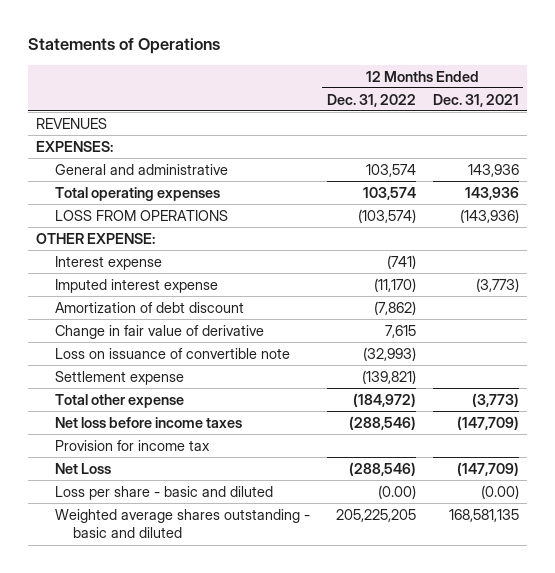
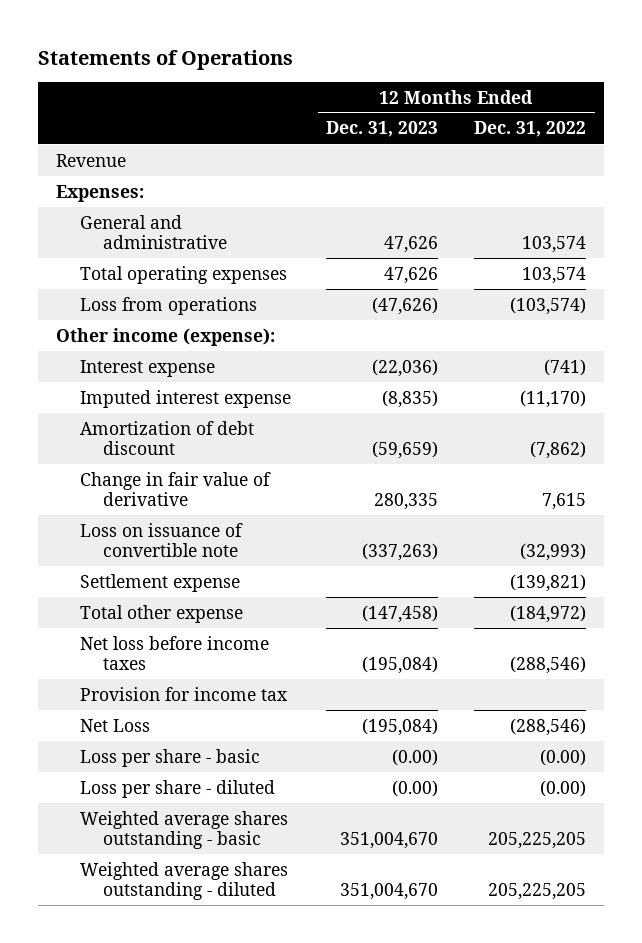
[432,93,519,107] Dec. 31, 2021 -> none
none -> [326,121,439,138] Dec. 31, 2023
[36,117,108,129] REVENUES -> [55,153,126,167] Revenue
[36,140,114,152] EXPENSES: -> [55,184,144,202] Expenses:
[54,209,228,221] LOSS FROM OPERATIONS -> [79,296,257,315] Loss from operations
[36,232,156,244] OTHER EXPENSE: -> [55,327,275,346] Other income (expense):
[54,485,273,500] Loss per share - basic and diluted -> [79,748,260,767] Loss per share - basic
none -> [79,779,275,798] Loss per share - diluted
[54,508,310,539] Weighted average shares outstanding - basic and diluted -> [79,810,288,850] Weighted average shares outstanding - basic
none -> [79,861,288,901] Weighted average shares outstanding - diluted

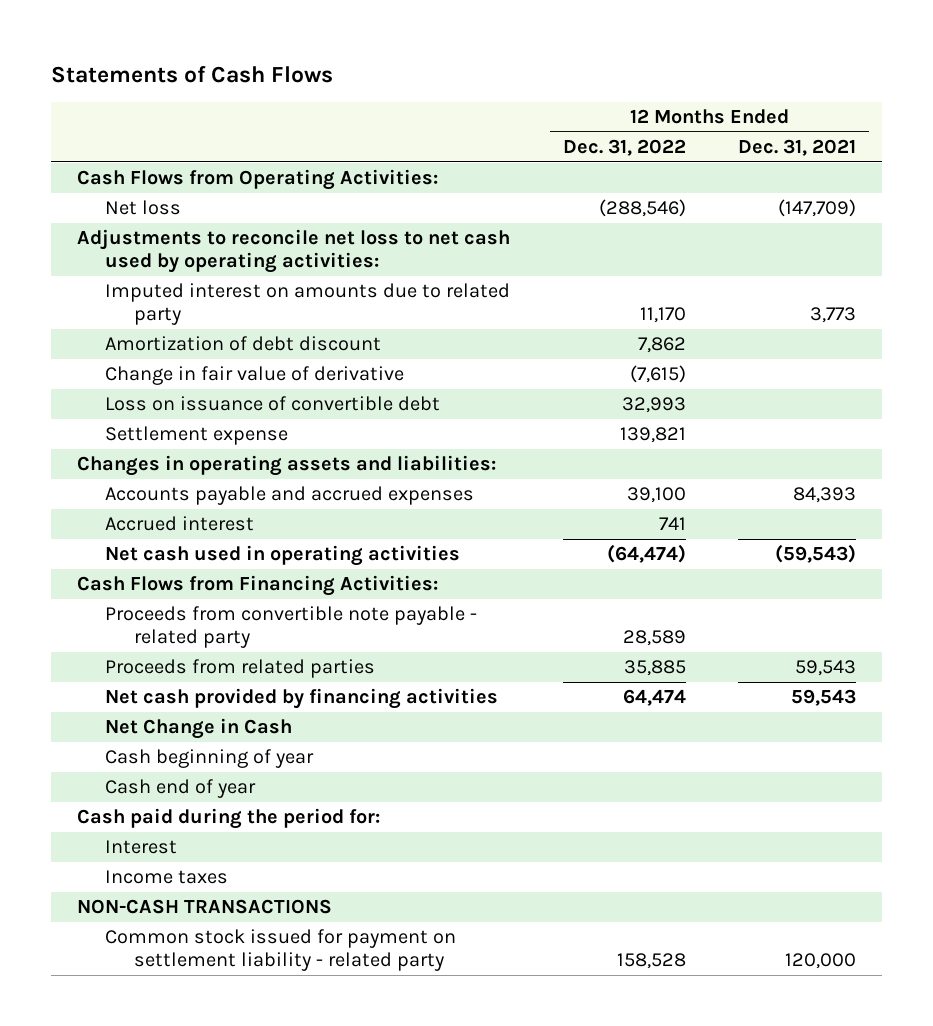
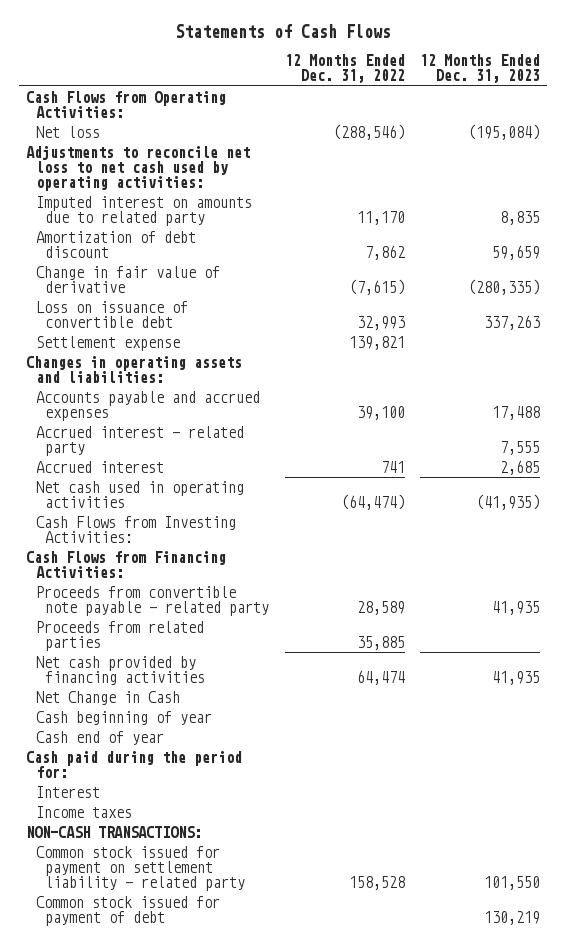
[738,139,857,157] Dec. 31, 2021 -> none
none -> [419,54,540,84] 12 Months Ended Dec. 31, 2023
none -> [35,425,244,456] Accrued interest - related party
none -> [35,515,236,543] Cash Flows from Investing Activities:
[77,899,333,915] NON-CASH TRANSACTIONS -> [26,825,203,838] NON-CASH TRANSACTIONS:
none -> [35,895,220,926] Common stock issued for payment of debt

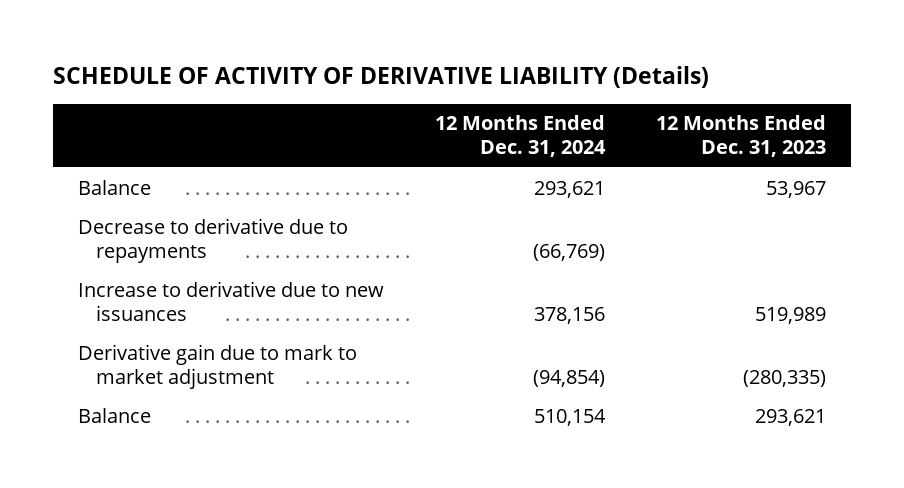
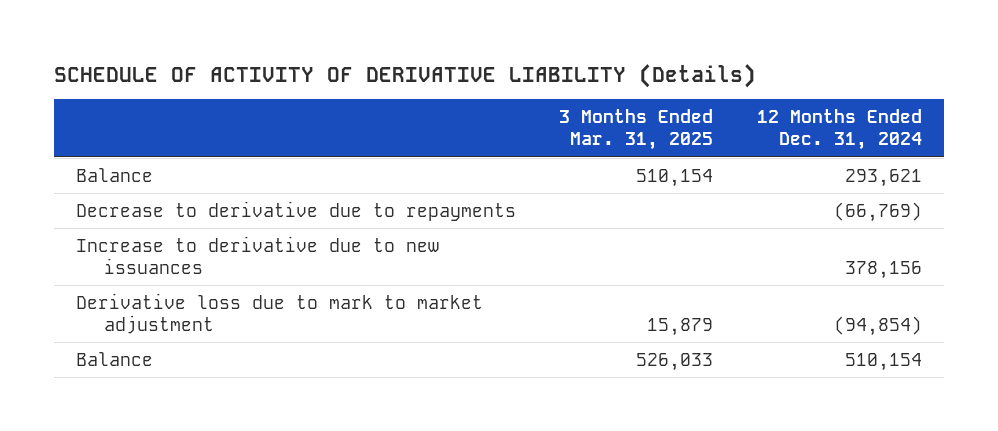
[655,115,826,158] 12 Months Ended Dec. 31, 2023 -> none
none -> [559,109,714,151] 3 Months Ended Mar. 31, 2025
[78,343,358,389] Derivative gain due to mark to market adjustment -> [75,292,483,334] Derivative loss due to mark to market adjustment

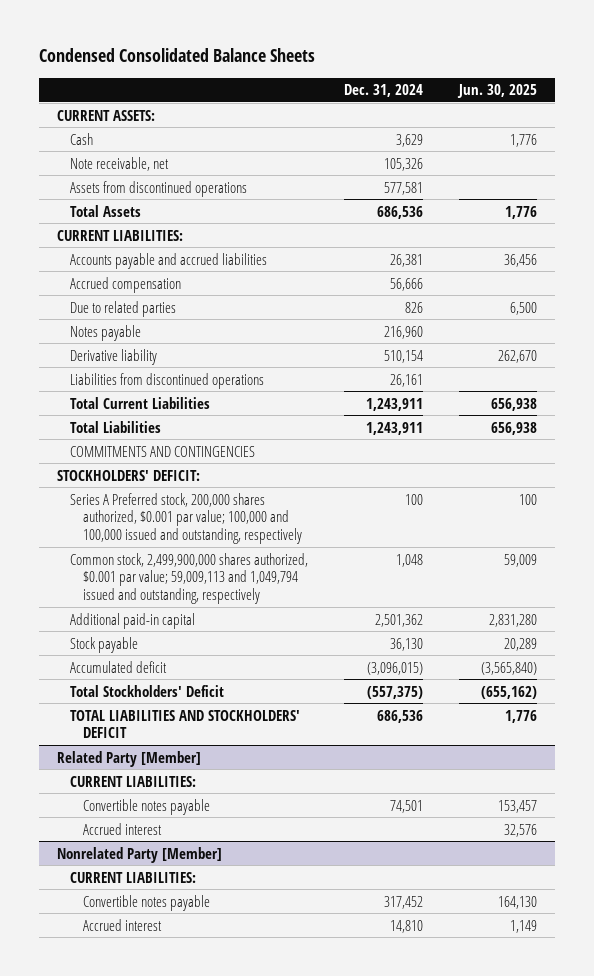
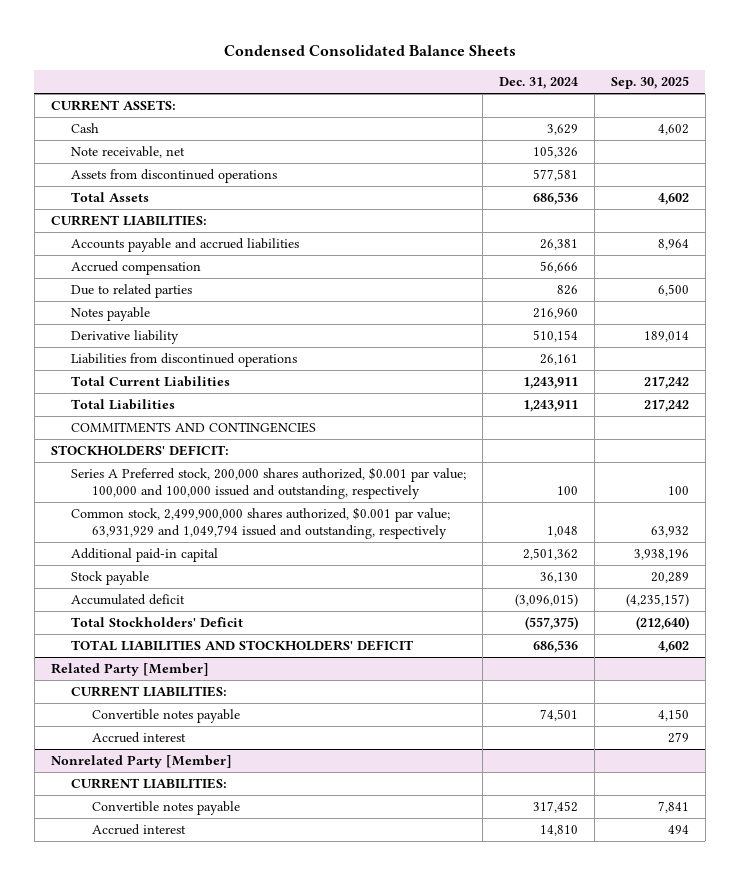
[457,84,538,99] Jun. 30, 2025 -> none
none -> [610,76,689,90] Sep. 30, 2025
[69,552,308,604] Common stock, 2,499,900,000 shares authorized, $0.001 par value; 59,009,113 and 1,049,794 issued and outstanding, respectively -> [71,507,451,539] Common stock, 2,499,900,000 shares authorized, $0.001 par value; 63,931,929 and 1,049,794 issued and outstanding, respectively

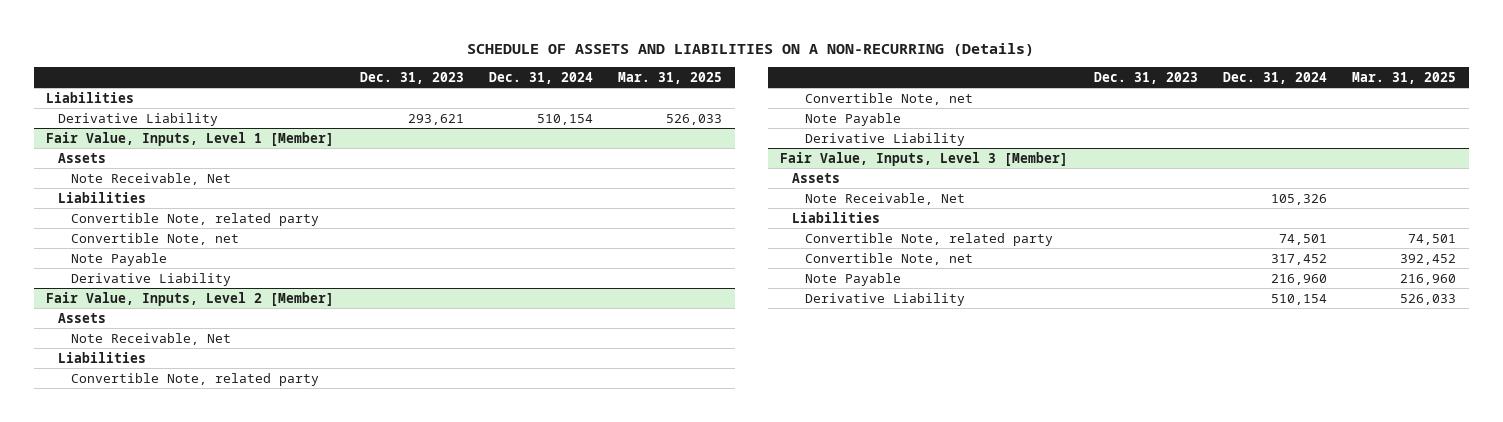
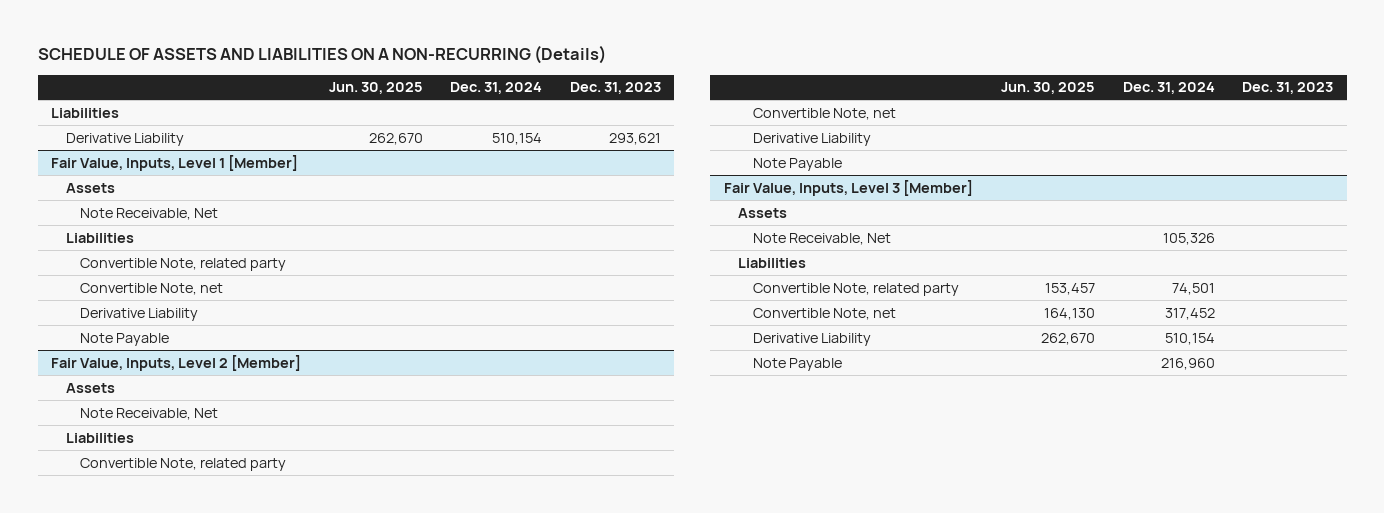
[618,71,723,84] Mar. 31, 2025 -> none
none -> [328,82,423,95] Jun. 30, 2025
[70,252,167,266] Note Payable -> [80,332,170,346] Note Payable
[804,112,901,126] Note Payable -> [752,157,842,171] Note Payable
[804,272,901,286] Note Payable -> [752,357,842,371] Note Payable

